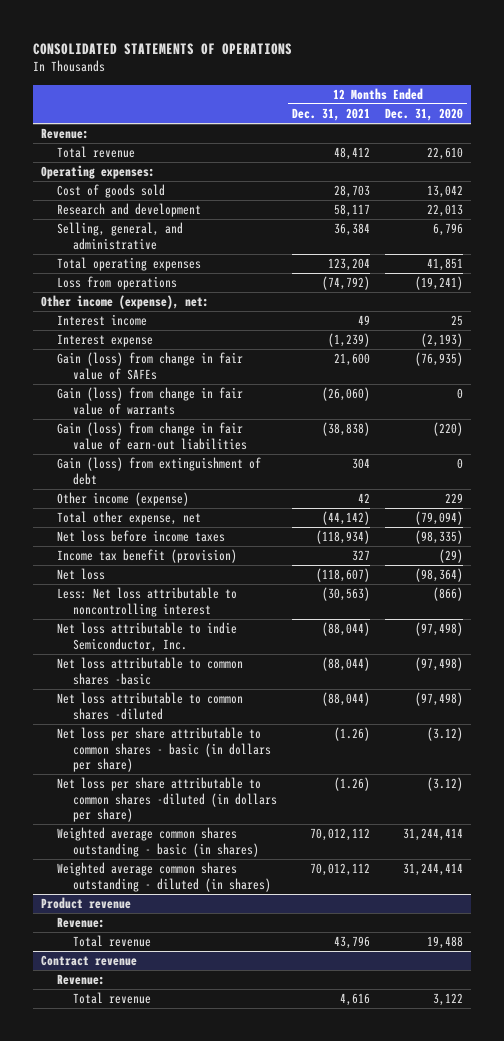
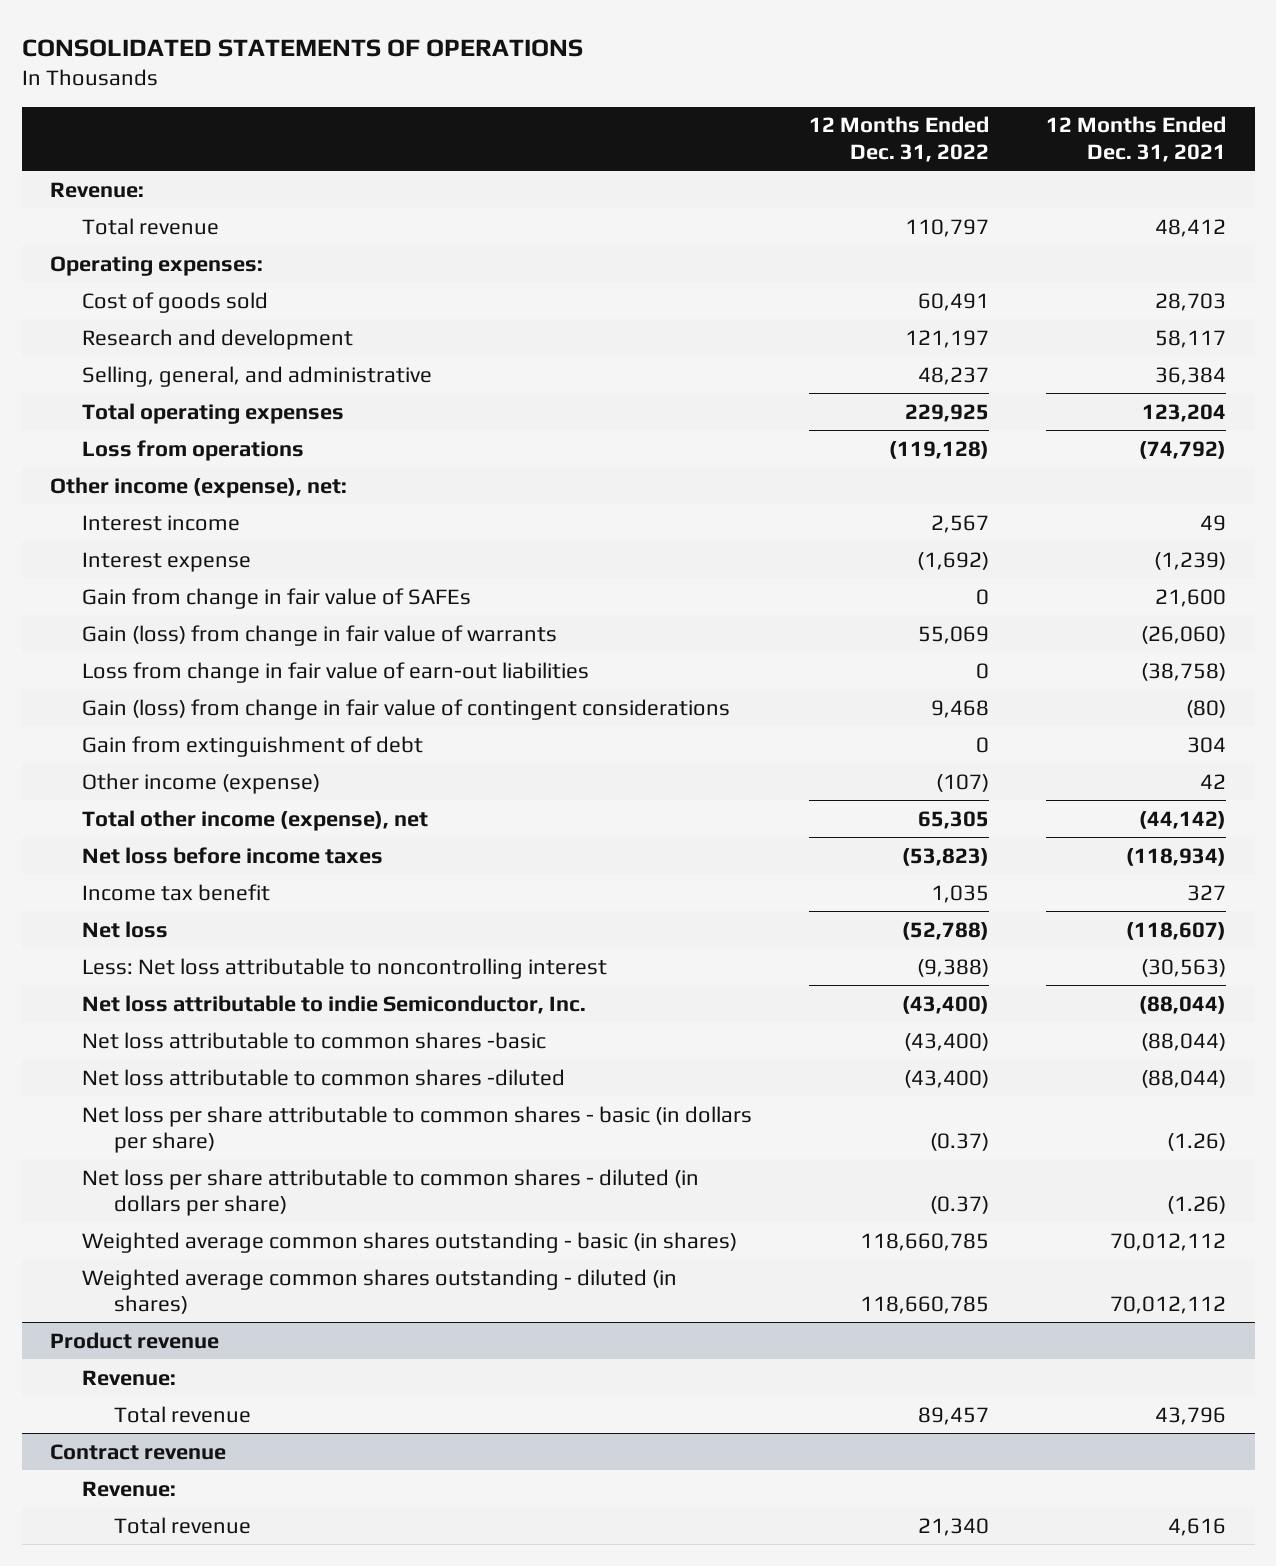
[385,108,464,122] Dec. 31, 2020 -> none
none -> [809,116,990,162] 12 Months Ended Dec. 31, 2022
[56,352,243,380] Gain (loss) from change in fair value of SAFEs -> [82,587,472,609] Gain from change in fair value of SAFEs
[56,422,247,450] Gain (loss) from change in fair value of earn-out liabilities -> [82,661,590,683] Loss from change in fair value of earn-out liabilities
[322,422,371,437] (38,838) -> [1141,662,1227,681] (38,758)
none -> [82,698,731,720] Gain (loss) from change in fair value of contingent considerations
[56,457,261,485] Gain (loss) from extinguishment of debt -> [82,735,424,757] Gain from extinguishment of debt
[56,511,201,526] Total other expense, net -> [82,809,429,831] Total other income (expense), net
[56,549,237,564] Income tax benefit (provision) -> [82,883,271,901] Income tax benefit
[56,777,277,823] Net loss per share attributable to common shares -diluted (in dollars per share) -> [82,1168,700,1216] Net loss per share attributable to common shares - diluted (in dollars per share)

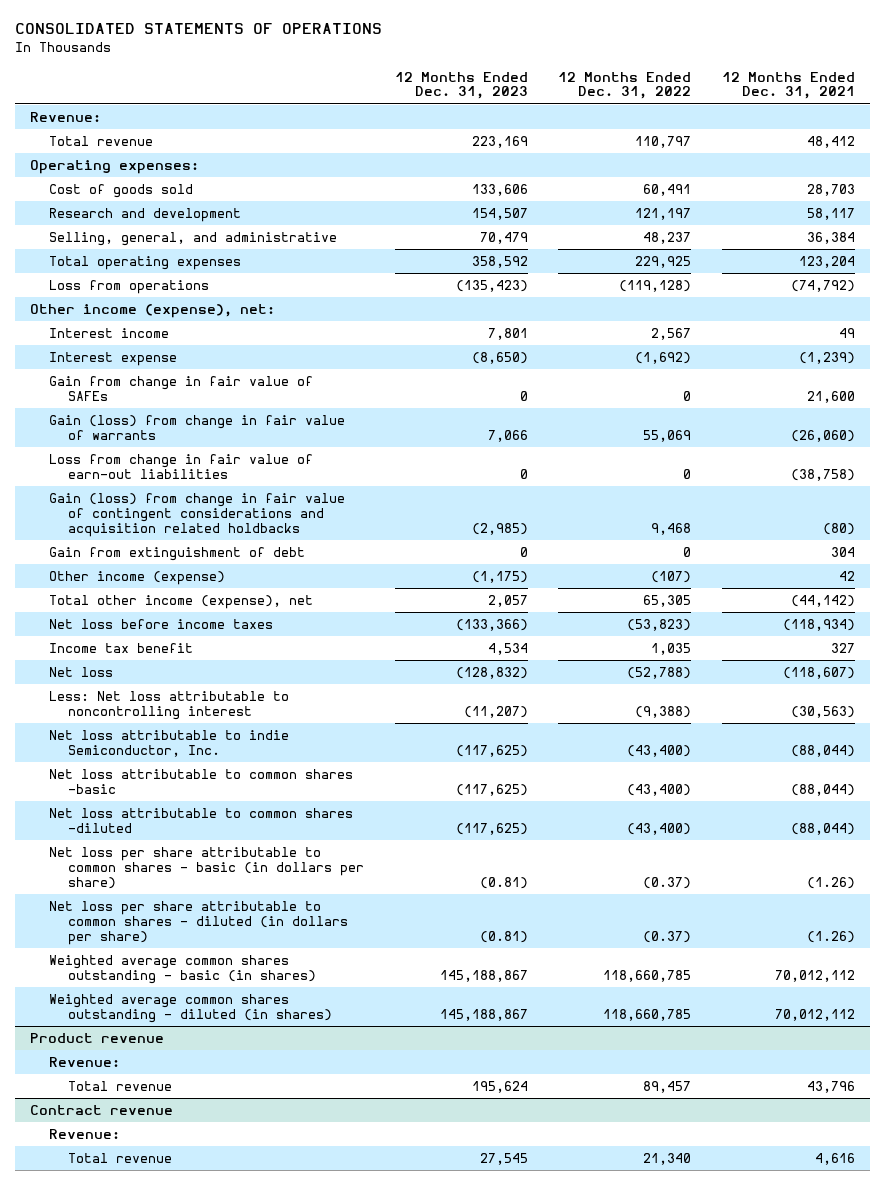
none -> [394,71,528,100] 12 Months Ended Dec. 31, 2023
[82,698,731,720] Gain (loss) from change in fair value of contingent considerations -> [48,492,345,537] Gain (loss) from change in fair value of contingent considerations and acquisition related holdbacks

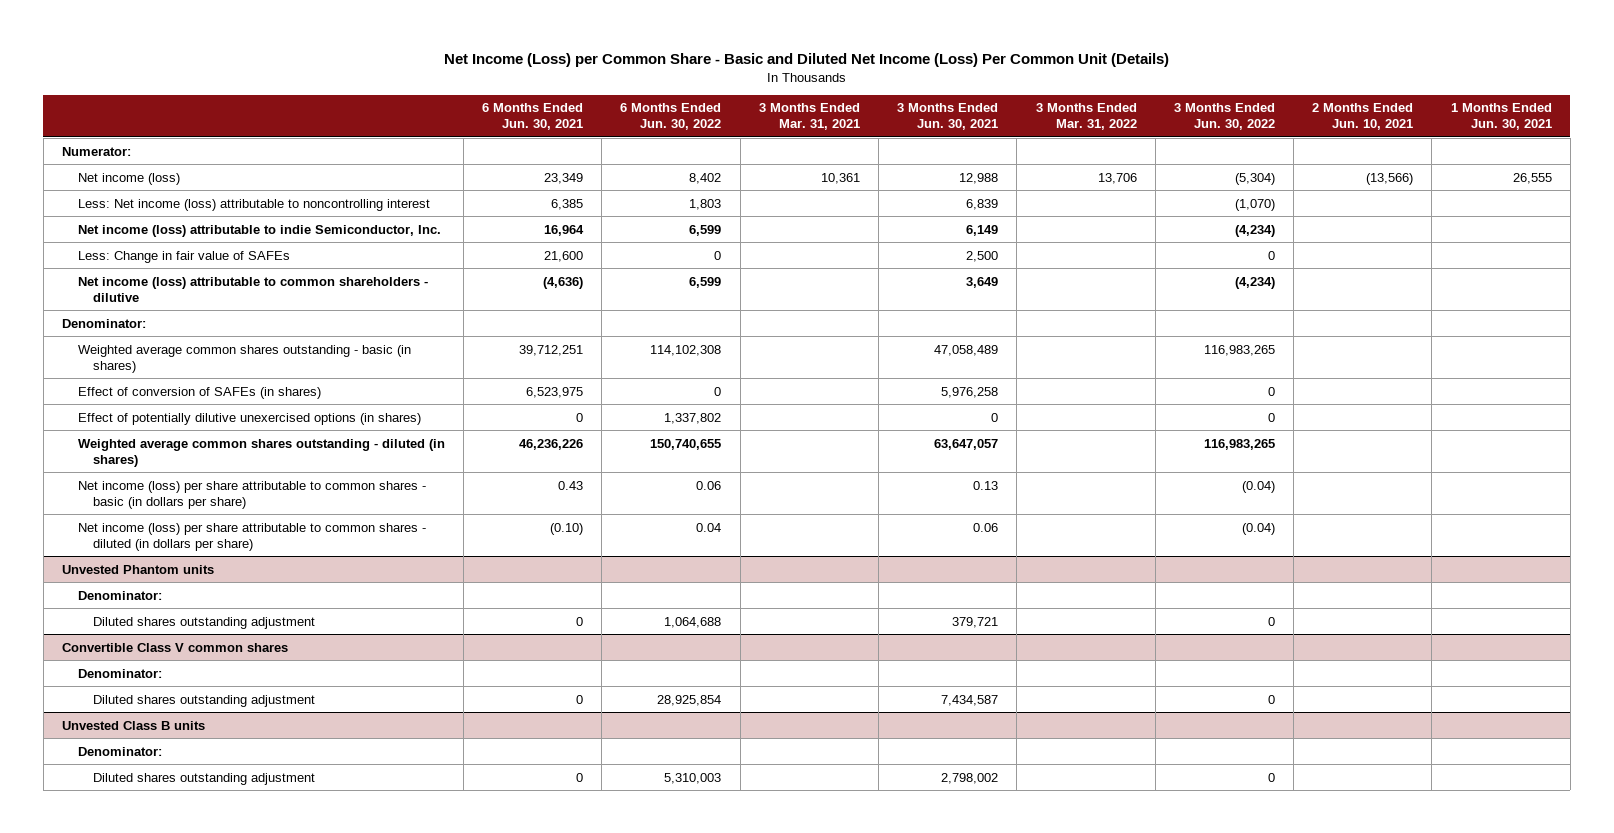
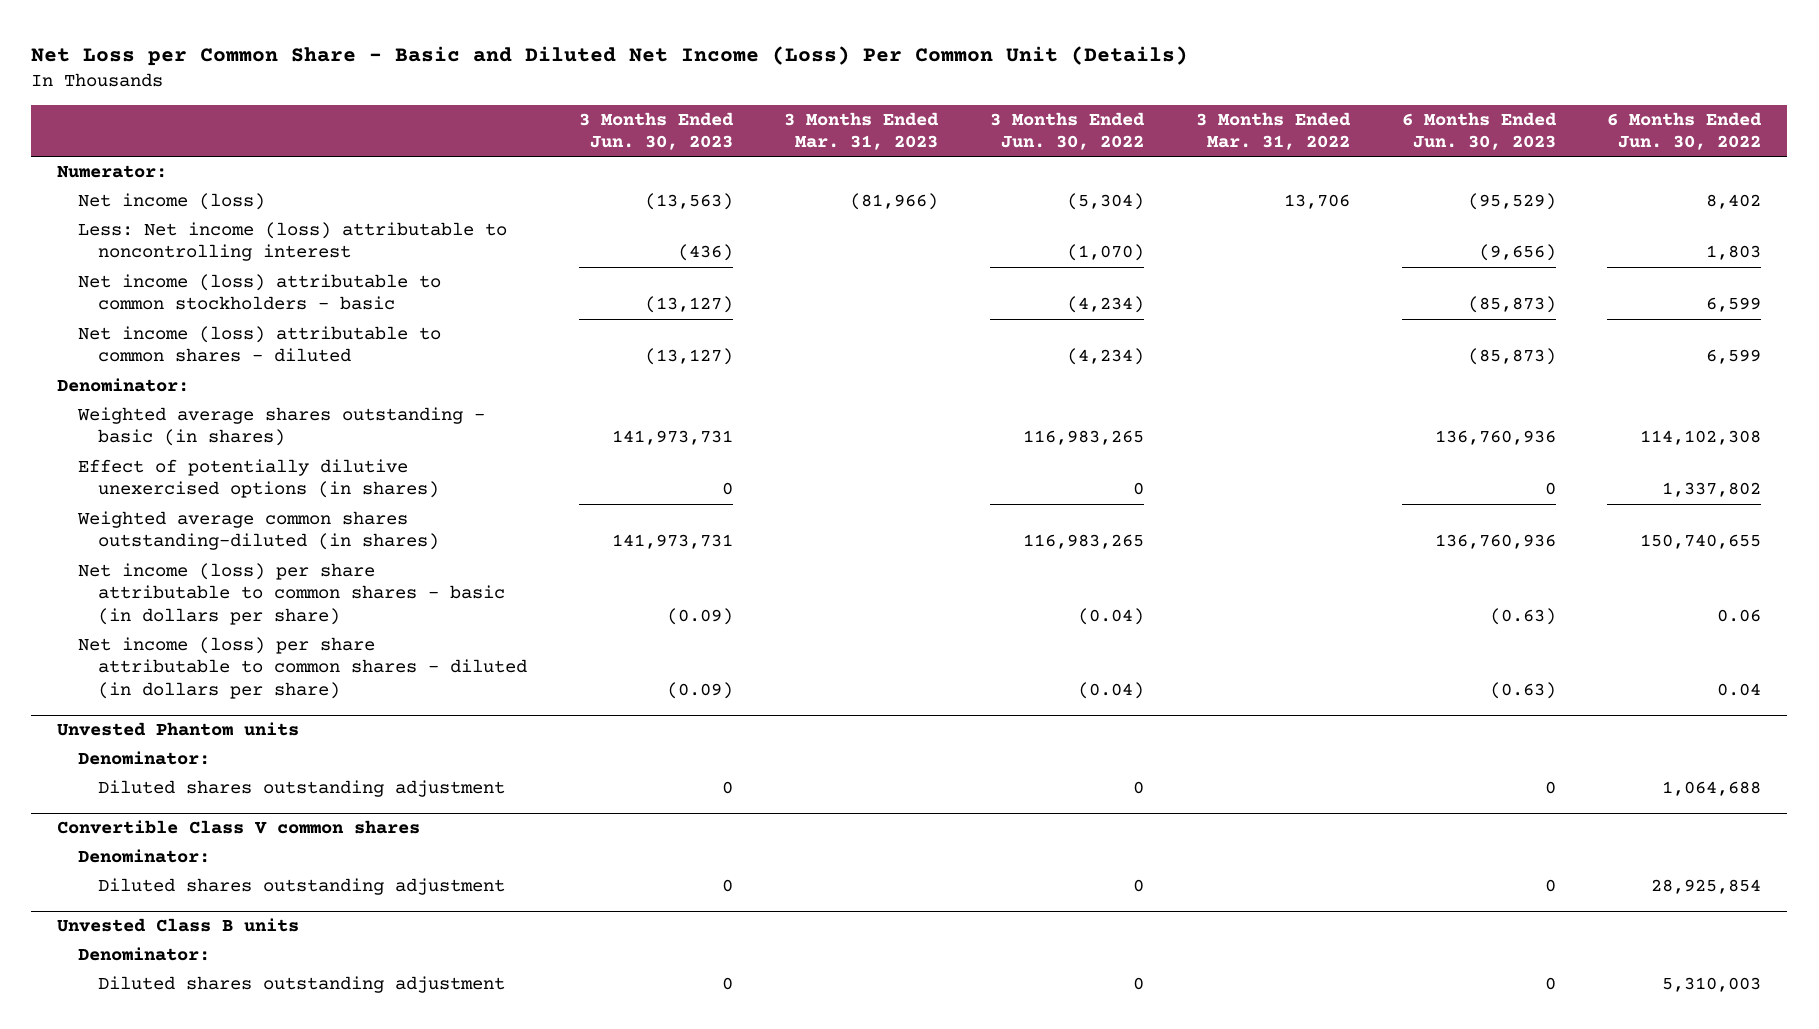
[443,52,1169,67] Net Income (Loss) per Common Share - Basic and Diluted Net Income (Loss) Per Common Unit (Details) -> [31,45,1189,66] Net Loss per Common Share - Basic and Diluted Net Income (Loss) Per Common Unit (Details)
[482,103,584,131] 6 Months Ended Jun. 30, 2021 -> none
[758,103,860,131] 3 Months Ended Mar. 31, 2021 -> none
[897,103,999,131] 3 Months Ended Jun. 30, 2021 -> none
[1312,103,1414,131] 2 Months Ended Jun. 10, 2021 -> none
[1450,103,1552,131] 1 Months Ended Jun. 30, 2021 -> none
none -> [578,111,734,151] 3 Months Ended Jun. 30, 2023
none -> [784,111,940,151] 3 Months Ended Mar. 31, 2023
none -> [1401,111,1557,151] 6 Months Ended Jun. 30, 2023
[77,250,290,263] Less: Change in fair value of SAFEs -> none
[77,224,441,237] Net income (loss) attributable to indie Semiconductor, Inc. -> [77,274,441,311] Net income (loss) attributable to common stockholders - basic
[77,276,428,302] Net income (loss) attributable to common shareholders - dilutive -> [77,326,441,363] Net income (loss) attributable to common shares - diluted
[77,386,321,399] Effect of conversion of SAFEs (in shares) -> none
[77,344,411,373] Weighted average common shares outstanding - basic (in shares) -> [76,407,485,447] Weighted average shares outstanding - basic (in shares)
[77,438,445,467] Weighted average common shares outstanding - diluted (in shares) -> [76,511,439,551] Weighted average common shares outstanding-diluted (in shares)

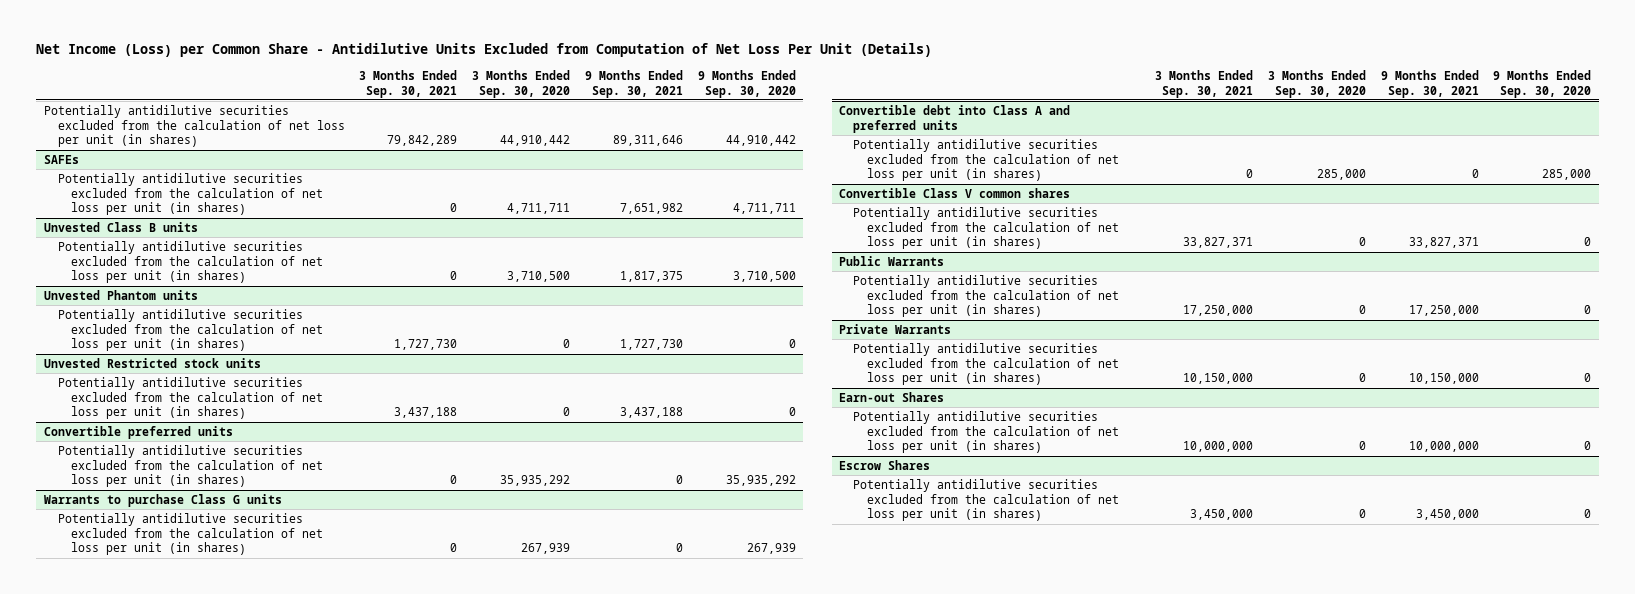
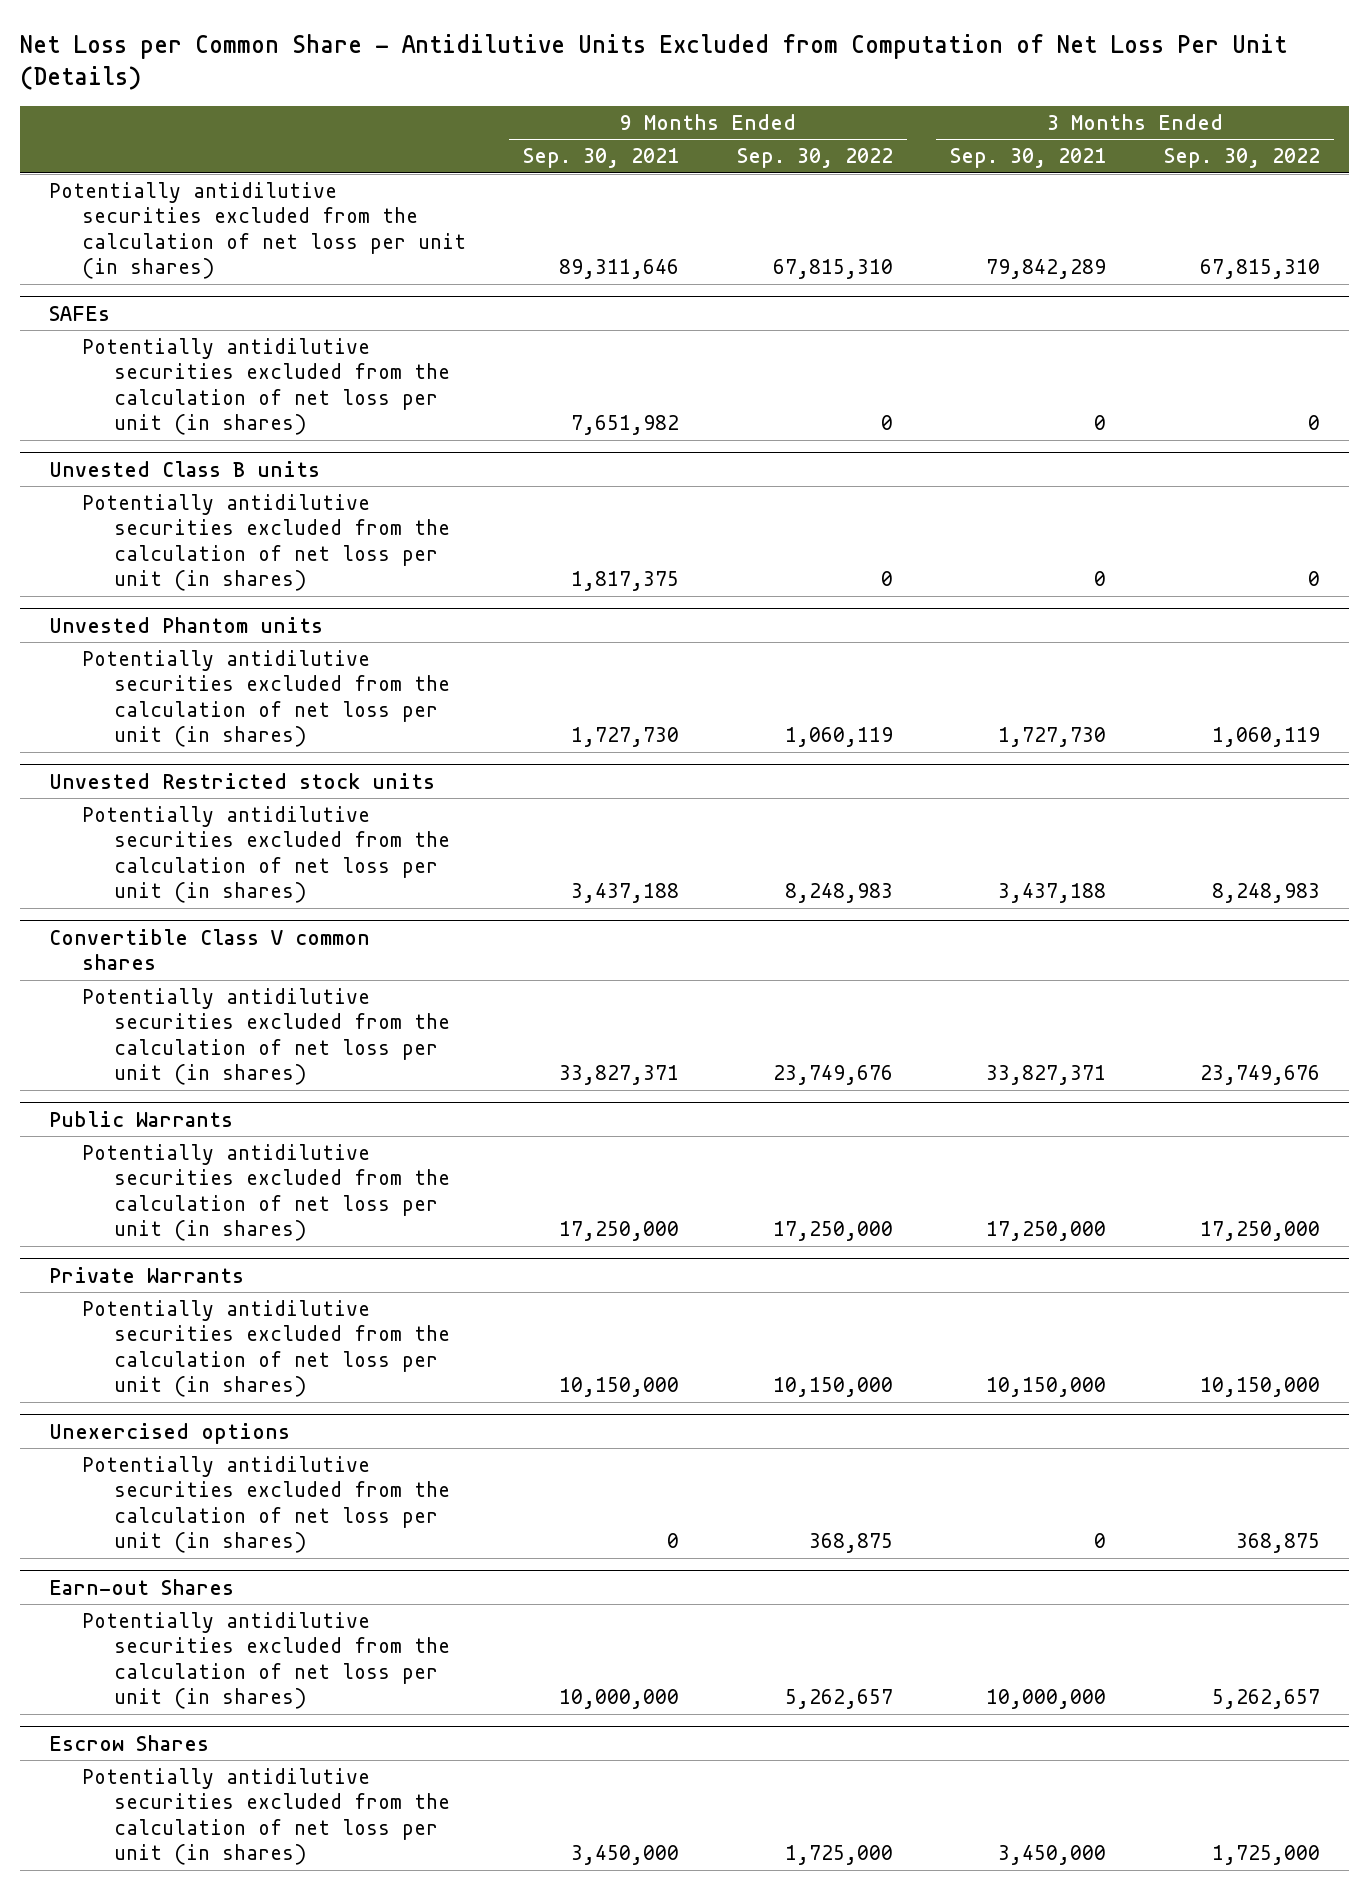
[36,43,933,58] Net Income (Loss) per Common Share - Antidilutive Units Excluded from Computation of Net Loss Per Unit (Details) -> [20,33,1288,91] Net Loss per Common Share - Antidilutive Units Excluded from Computation of Net Loss Per Unit (Details)
[472,69,571,98] 3 Months Ended Sep. 30, 2020 -> none
[697,69,796,98] 9 Months Ended Sep. 30, 2020 -> none
none -> [736,148,893,169] Sep. 30, 2022
none -> [1163,148,1320,169] Sep. 30, 2022
[43,425,233,439] Convertible preferred units -> none
[57,444,324,488] Potentially antidilutive securities excluded from the calculation of net loss per unit (in shares) -> none
[43,493,282,507] Warrants to purchase Class G units -> none
[57,512,324,556] Potentially antidilutive securities excluded from the calculation of net loss per unit (in shares) -> none
[839,104,1071,133] Convertible debt into Class A and preferred units -> none
[853,138,1120,182] Potentially antidilutive securities excluded from the calculation of net loss per unit (in shares) -> none
none -> [48,1422,290,1444] Unexercised options
none -> [81,1455,451,1554] Potentially antidilutive securities excluded from the calculation of net loss per unit (in shares)

